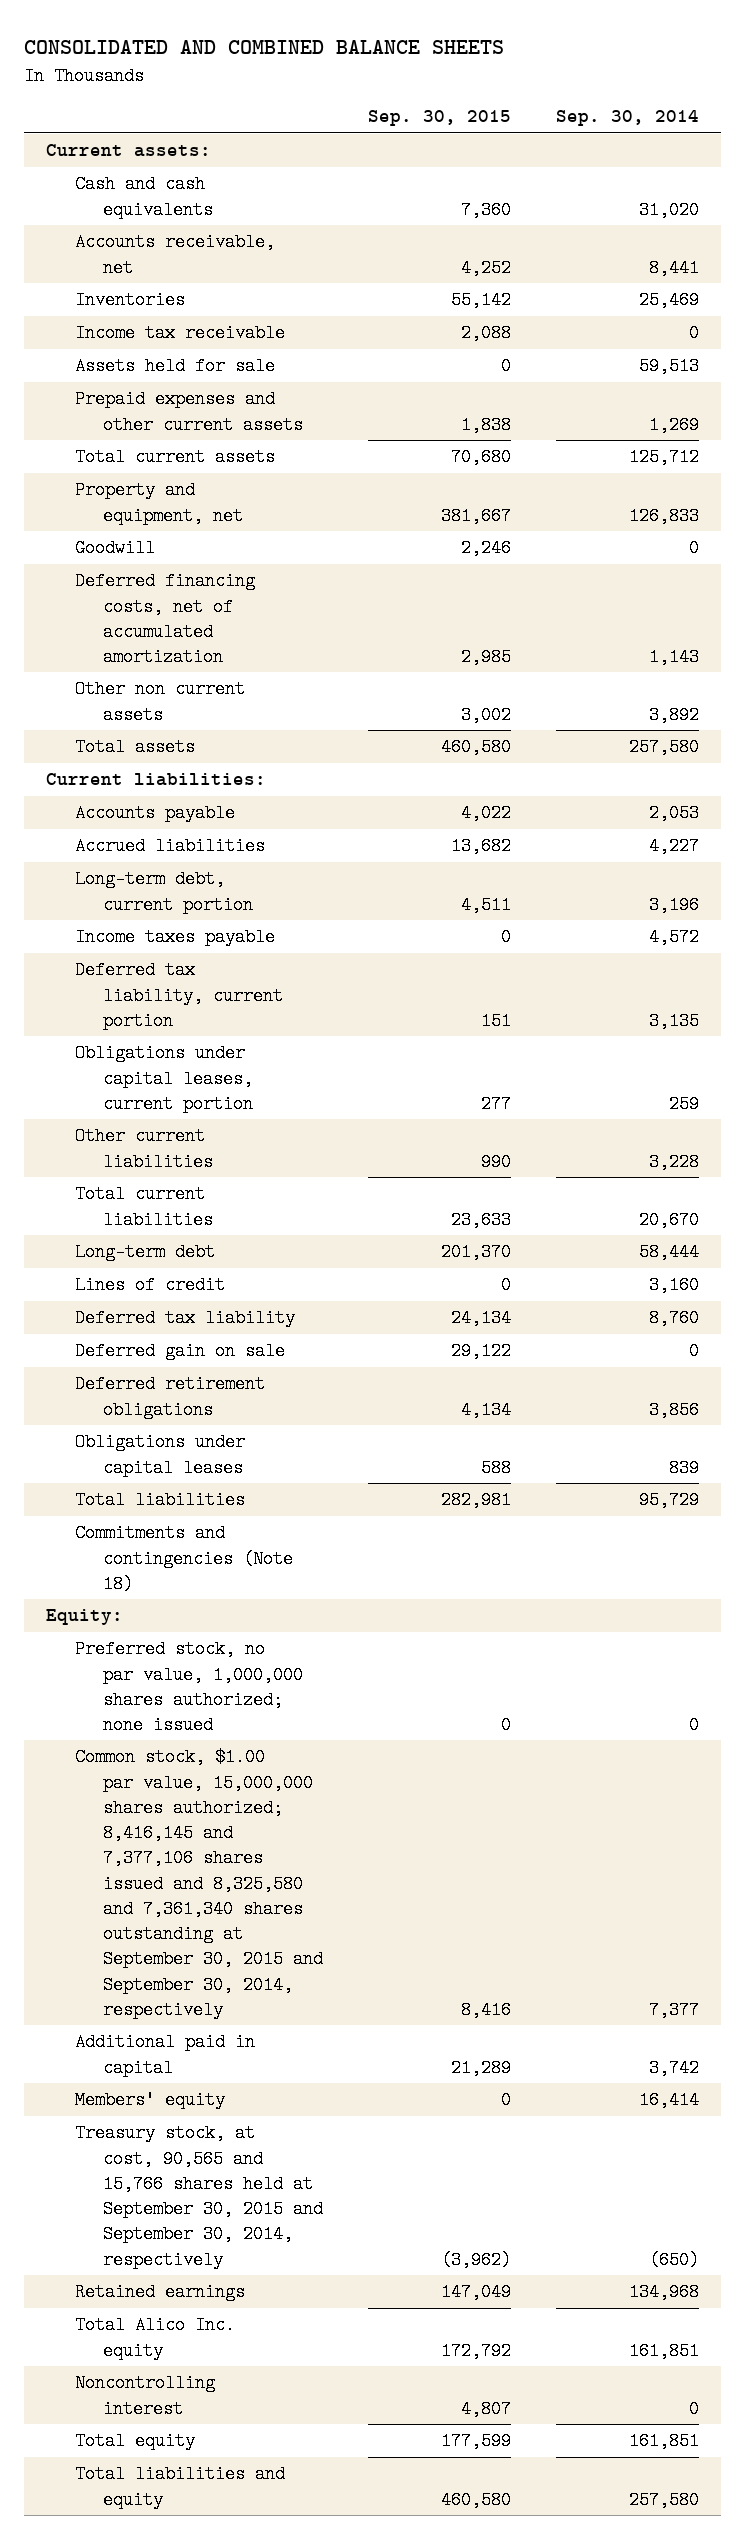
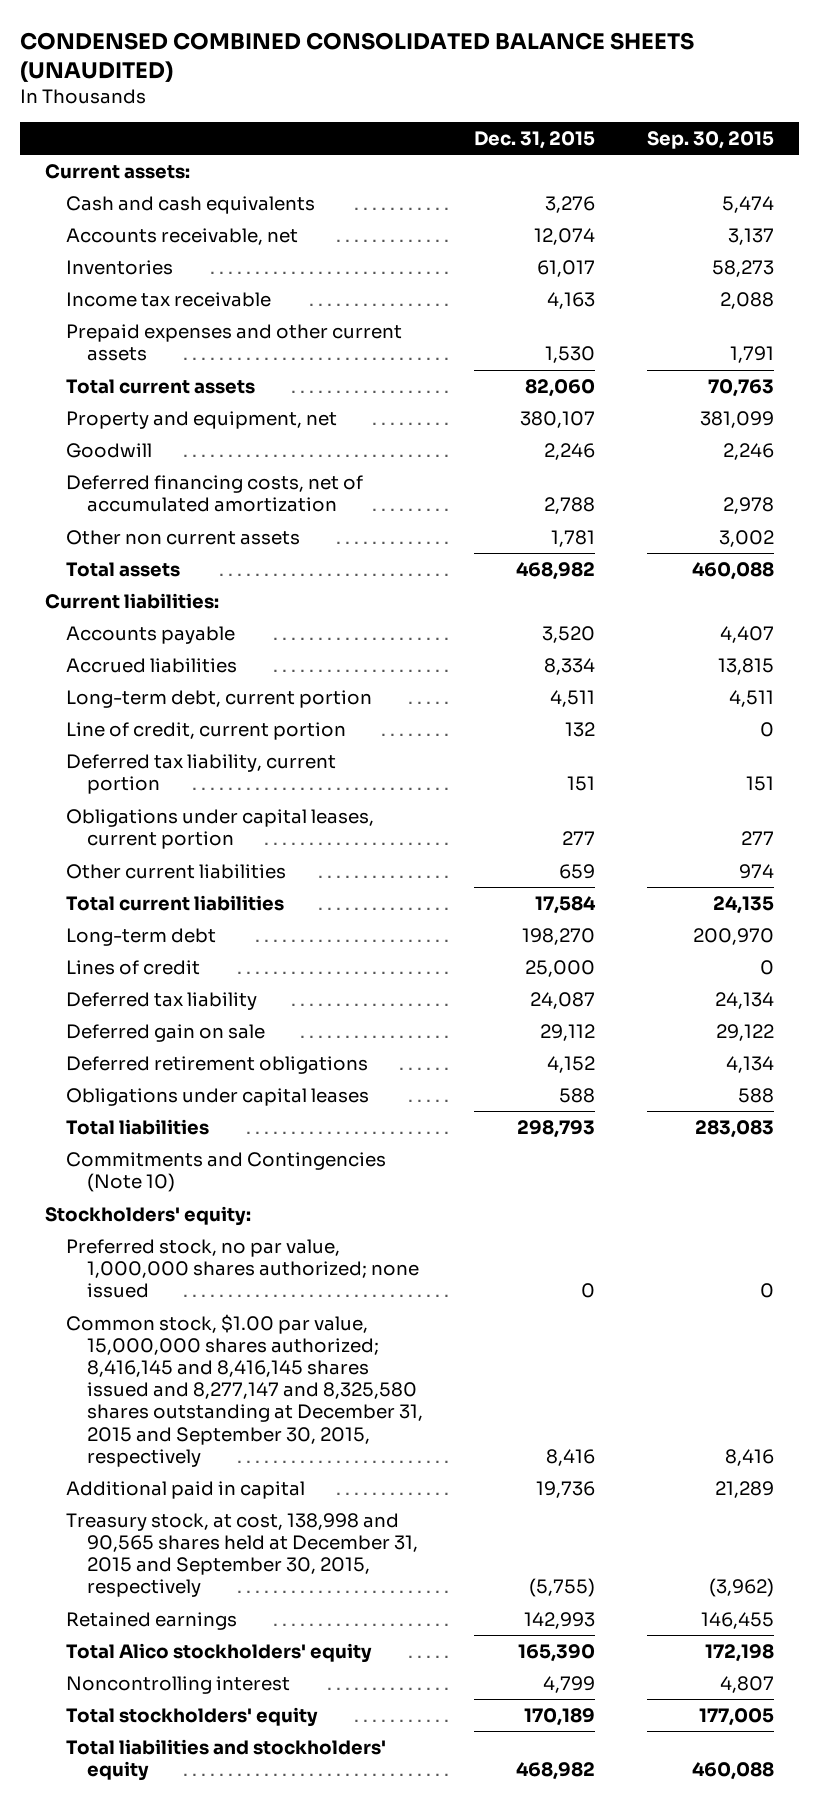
[24,40,505,55] CONSOLIDATED AND COMBINED BALANCE SHEETS -> [19,31,694,83] CONDENSED COMBINED CONSOLIDATED BALANCE SHEETS (UNAUDITED)
[555,110,699,127] Sep. 30, 2014 -> none
none -> [474,131,596,150] Dec. 31, 2015
[460,200,511,219] 7,360 -> [721,196,774,214] 5,474
[460,258,511,277] 4,252 -> [727,228,774,246] 3,137
[450,291,511,310] 55,142 -> [711,260,774,278] 58,273
[74,357,275,376] Assets held for sale -> none
[460,415,511,434] 1,838 -> [729,346,774,364] 1,791
[450,448,511,467] 70,680 -> [707,379,774,398] 70,763
[440,506,511,525] 381,667 -> [699,411,774,429] 381,099
[460,648,511,667] 2,985 -> [722,497,774,515] 2,978
[440,738,511,757] 460,580 -> [691,562,774,581] 460,088
[460,804,511,823] 4,022 -> [719,626,774,644] 4,407
[450,837,511,856] 13,682 -> [717,658,774,676] 13,815
[74,928,275,947] Income taxes payable -> none
none -> [66,722,347,741] Line of credit, current portion
[480,1152,511,1171] 990 -> [738,864,774,880] 974
[450,1210,511,1229] 23,633 -> [712,896,774,915] 24,135
[440,1243,511,1262] 201,370 -> [692,928,774,946] 200,970
[440,1491,511,1510] 282,981 -> [694,1120,774,1139] 283,083
[74,1524,293,1593] Commitments and contingencies (Note 18) -> [66,1152,387,1193] Commitments and Contingencies (Note 10)
[46,1609,124,1626] Equity: -> [45,1206,252,1227] Stockholders' equity:
[74,1748,323,2019] Common stock, $1.00 par value, 15,000,000 shares authorized; 8,416,145 and 7,377,106 shares issued and 8,325,580 and 7,361,340 shares outstanding at September 30, 2015 and September 30, 2014, respectively -> [66,1314,424,1467] Common stock, $1.00 par value, 15,000,000 shares authorized; 8,416,145 and 8,416,145 shares issued and 8,277,147 and 8,325,580 shares outstanding at December 31, 2015 and September 30, 2015, respectively
[74,2091,225,2110] Members' equity -> none
[74,2124,323,2269] Treasury stock, at cost, 90,565 and 15,766 shares held at September 30, 2015 and September 30, 2014, respectively -> [66,1513,419,1598] Treasury stock, at cost, 138,998 and 90,565 shares held at December 31, 2015 and September 30, 2015, respectively
[440,2283,511,2302] 147,049 -> [700,1612,774,1630] 146,455
[74,2316,235,2360] Total Alico Inc. equity -> [66,1643,373,1664] Total Alico stockholders' equity
[440,2341,511,2360] 172,792 -> [704,1644,774,1663] 172,198
[74,2432,195,2451] Total equity -> [66,1707,319,1728] Total stockholders' equity
[440,2432,511,2451] 177,599 -> [698,1708,774,1727] 177,005
[74,2465,285,2509] Total liabilities and equity -> [66,1739,387,1782] Total liabilities and stockholders' equity
[440,2490,511,2509] 460,580 -> [691,1762,774,1781] 460,088

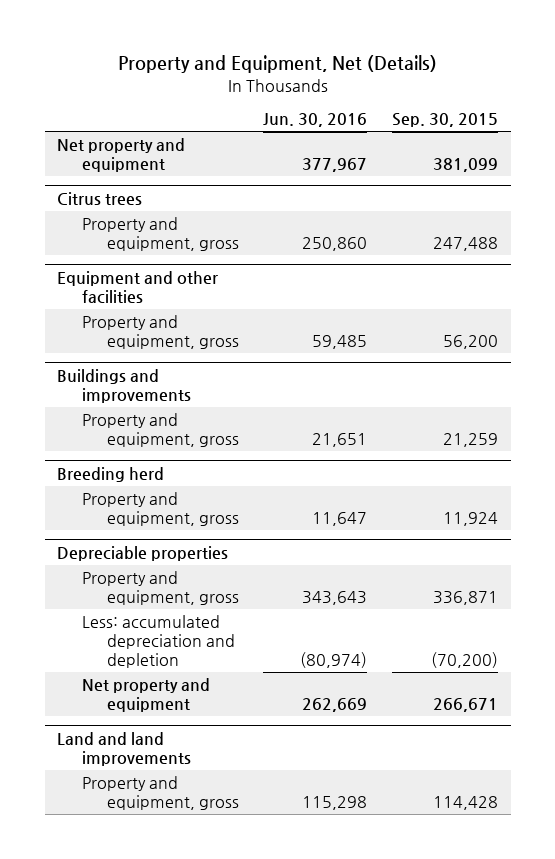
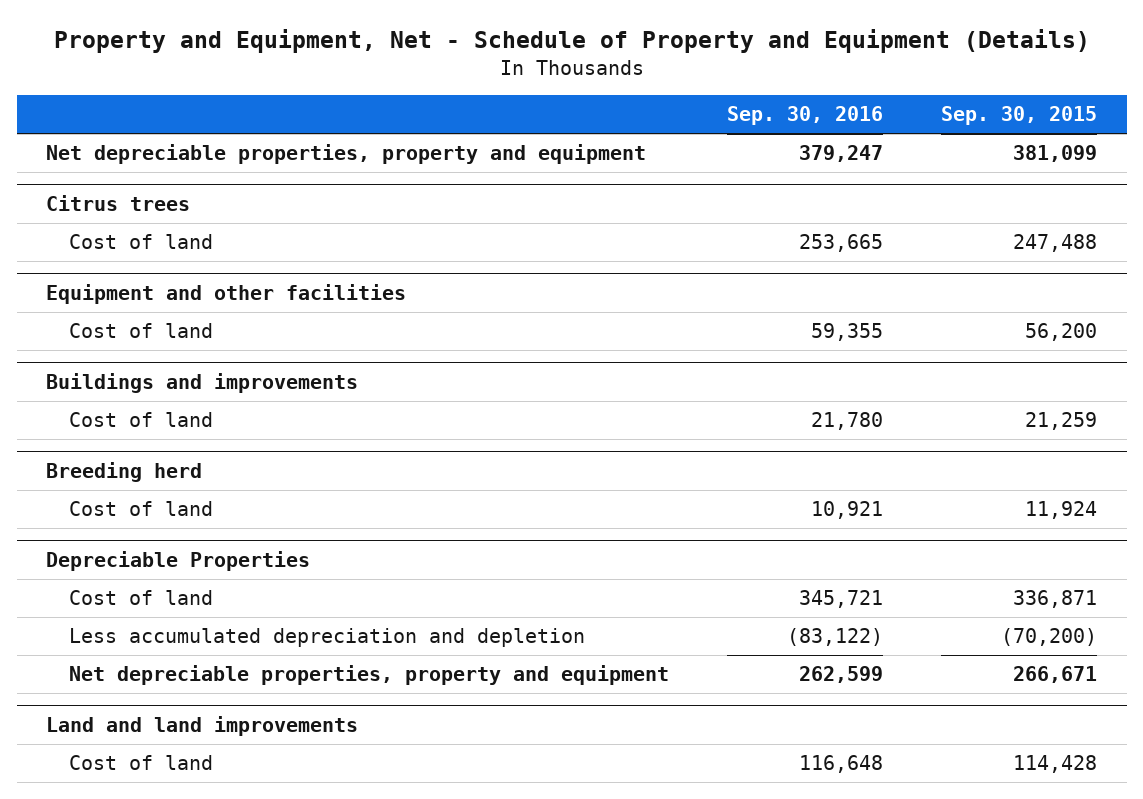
[117,55,437,74] Property and Equipment, Net (Details) -> [53,28,1090,53] Property and Equipment, Net - Schedule of Property and Equipment (Details)
[263,113,368,128] Jun. 30, 2016 -> none
none -> [726,106,883,126] Sep. 30, 2016
[57,138,186,173] Net property and equipment -> [45,144,646,165] Net depreciable properties, property and equipment
[81,217,239,252] Property and equipment, gross -> [68,234,213,250] Cost of land
[81,315,239,350] Property and equipment, gross -> [68,323,213,339] Cost of land
[81,413,239,448] Property and equipment, gross -> [68,412,213,428] Cost of land
[81,492,239,527] Property and equipment, gross -> [68,501,213,517] Cost of land
[57,545,229,561] Depreciable properties -> [45,550,310,571] Depreciable Properties
[81,571,239,606] Property and equipment, gross -> [68,590,213,606] Cost of land
[81,615,235,669] Less: accumulated depreciation and depletion -> [68,628,585,648] Less accumulated depreciation and depletion
[81,678,210,713] Net property and equipment -> [68,665,669,686] Net depreciable properties, property and equipment
[81,776,239,811] Property and equipment, gross -> [68,755,213,771] Cost of land

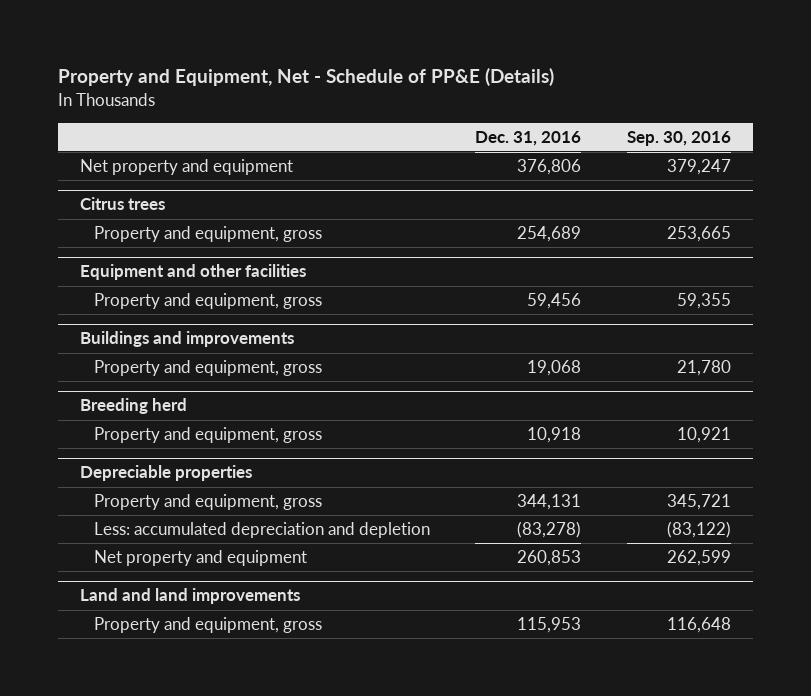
[53,28,1090,53] Property and Equipment, Net - Schedule of Property and Equipment (Details) -> [57,68,554,87] Property and Equipment, Net - Schedule of PP&E (Details)
[941,106,1098,126] Sep. 30, 2015 -> none
none -> [475,130,582,146] Dec. 31, 2016
[45,144,646,165] Net depreciable properties, property and equipment -> [80,159,294,176] Net property and equipment
[68,234,213,250] Cost of land -> [94,226,323,243] Property and equipment, gross
[68,323,213,339] Cost of land -> [94,293,323,310] Property and equipment, gross
[68,412,213,428] Cost of land -> [94,360,323,377] Property and equipment, gross
[68,501,213,517] Cost of land -> [94,427,323,444] Property and equipment, gross
[45,550,310,571] Depreciable Properties -> [80,465,253,482] Depreciable properties
[68,590,213,606] Cost of land -> [94,494,323,511] Property and equipment, gross
[68,628,585,648] Less accumulated depreciation and depletion -> [94,522,431,539] Less: accumulated depreciation and depletion
[68,665,669,686] Net depreciable properties, property and equipment -> [94,550,308,567] Net property and equipment
[68,755,213,771] Cost of land -> [94,617,323,634] Property and equipment, gross

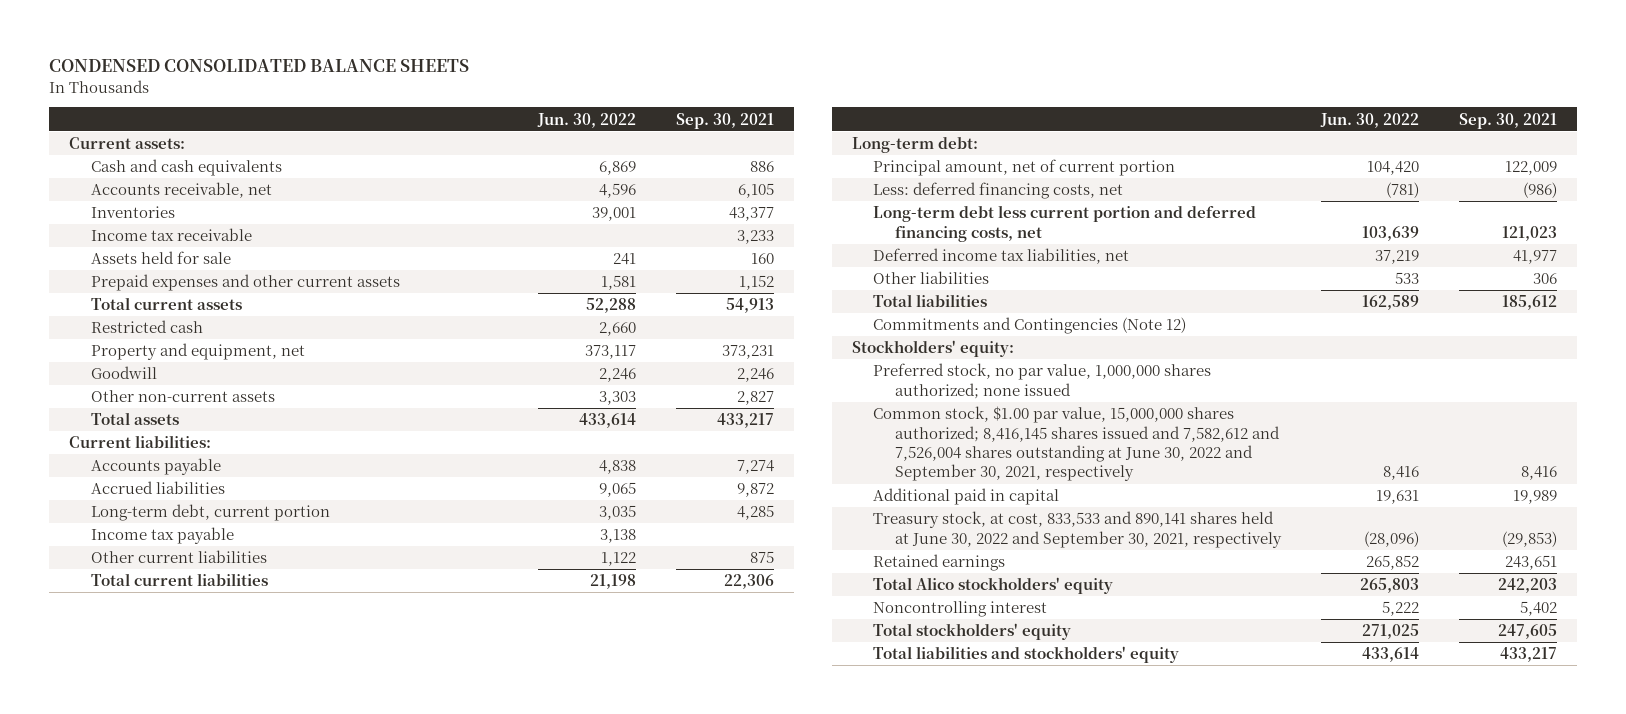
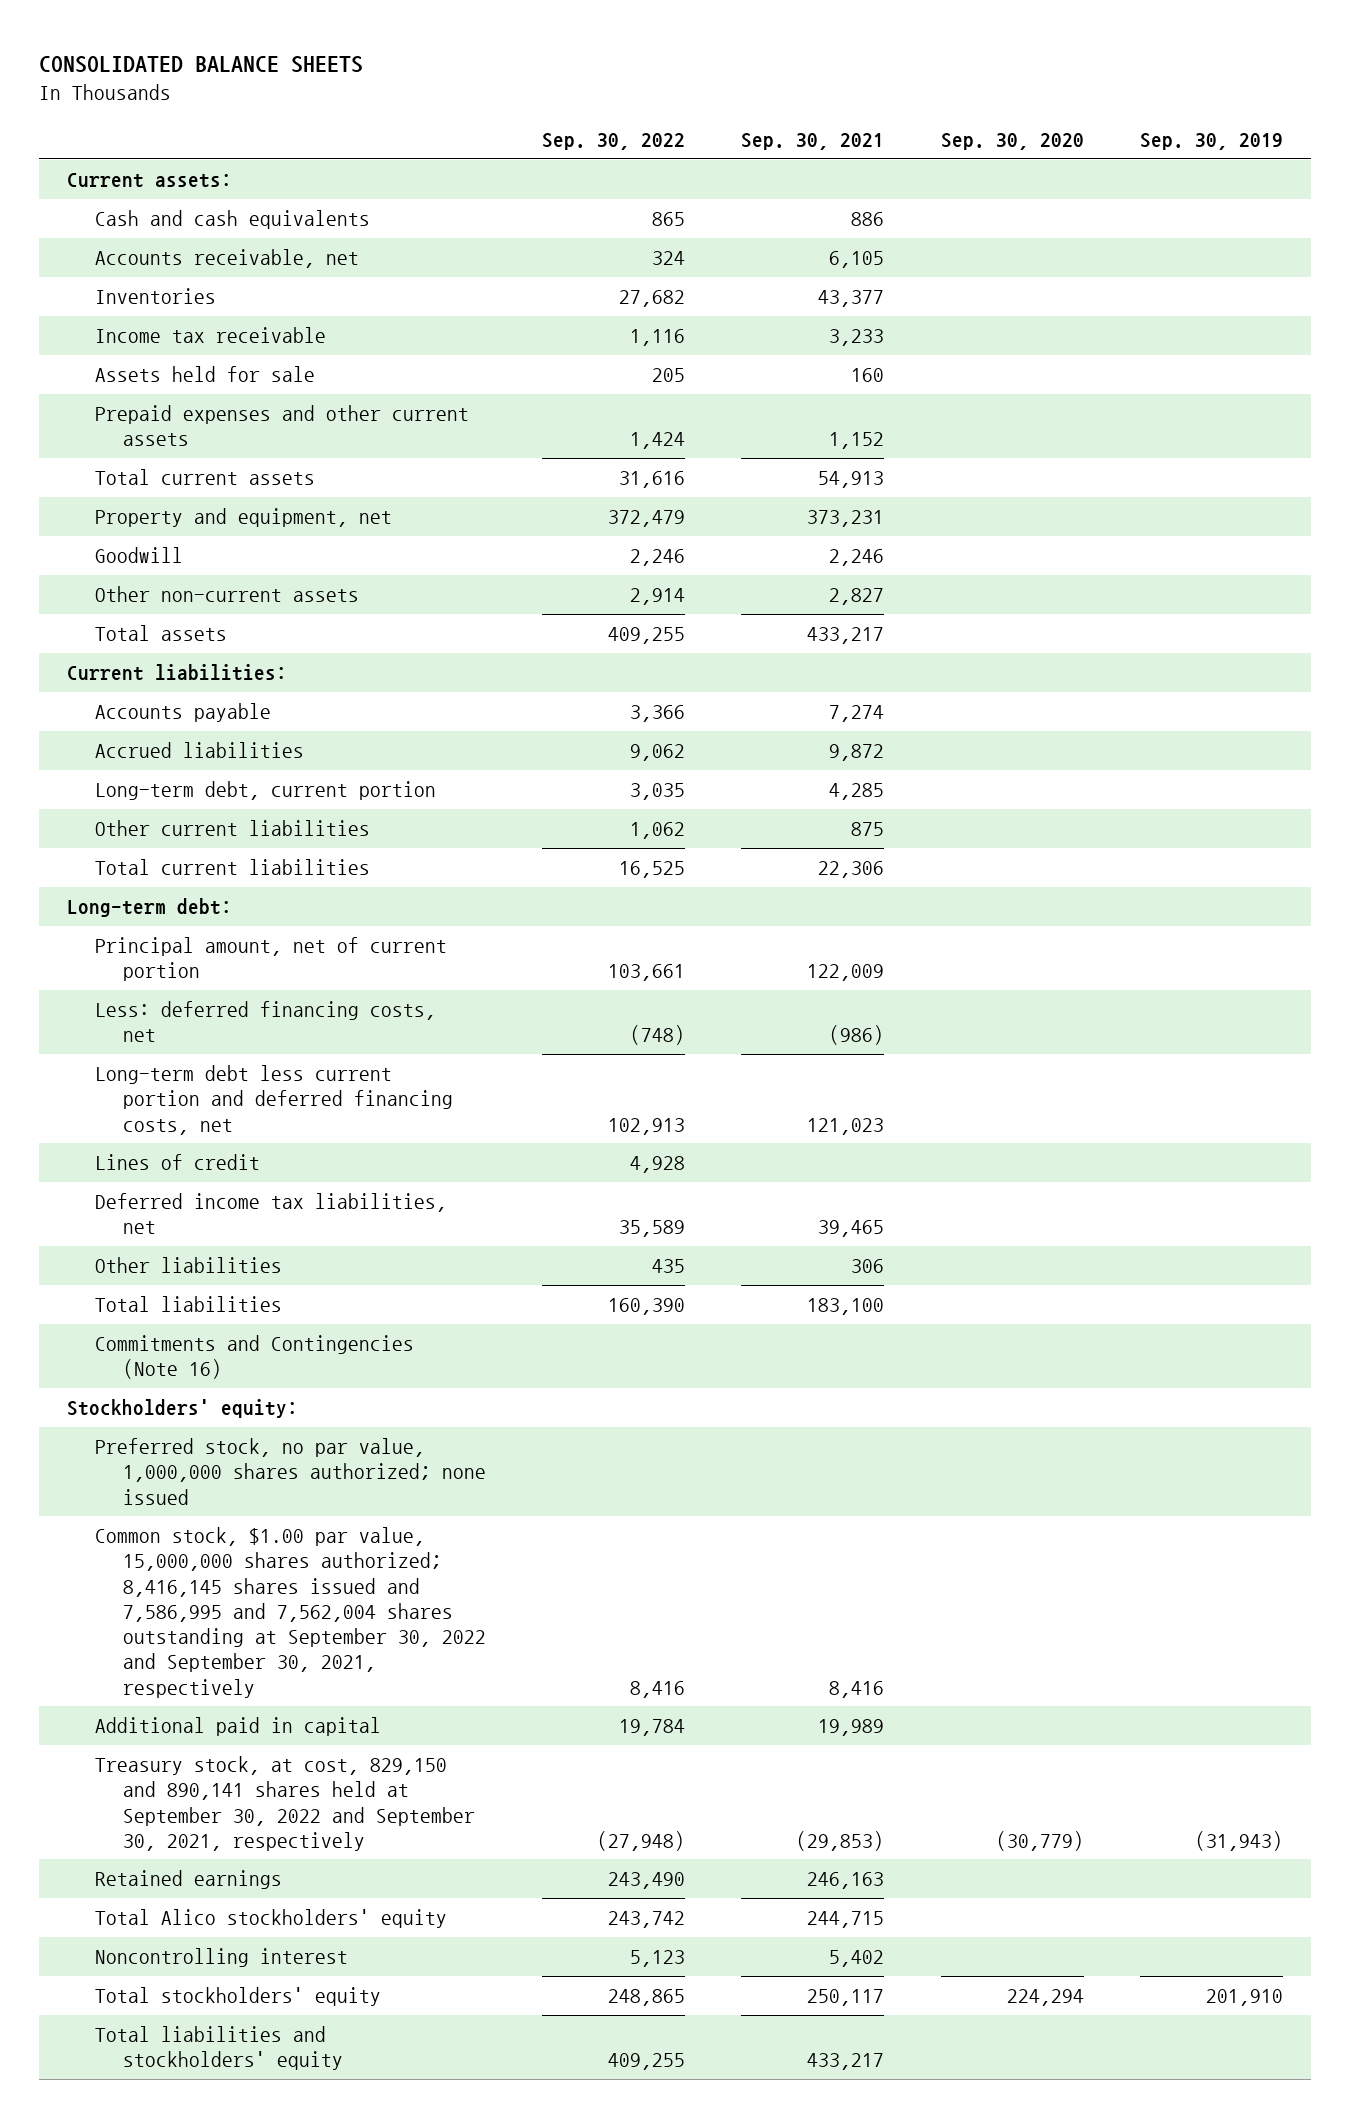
[49,59,470,73] CONDENSED CONSOLIDATED BALANCE SHEETS -> [38,56,363,74] CONSOLIDATED BALANCE SHEETS
[537,112,637,128] Jun. 30, 2022 -> none
none -> [542,132,686,150] Sep. 30, 2022
none -> [940,132,1084,150] Sep. 30, 2020
none -> [1139,132,1283,150] Sep. 30, 2019
[90,320,203,334] Restricted cash -> none
[90,527,234,545] Income tax payable -> none
none -> [95,1153,261,1170] Lines of credit
[1512,250,1557,265] 41,977 -> [818,1220,885,1238] 39,465
[1501,295,1557,311] 185,612 -> [807,1297,885,1315] 183,100
[873,317,1187,335] Commitments and Contingencies (Note 12) -> [95,1334,415,1380] Commitments and Contingencies (Note 16)
[873,406,1280,482] Common stock, $1.00 par value, 15,000,000 shares authorized; 8,416,145 shares issued and 7,582,612 and 7,526,004 shares outstanding at June 30, 2022 and September 30, 2021, respectively -> [95,1526,487,1698] Common stock, $1.00 par value, 15,000,000 shares authorized; 8,416,145 shares issued and 7,586,995 and 7,562,004 shares outstanding at September 30, 2022 and September 30, 2021, respectively
[873,511,1282,548] Treasury stock, at cost, 833,533 and 890,141 shares held at June 30, 2022 and September 30, 2021, respectively -> [95,1755,476,1851] Treasury stock, at cost, 829,150 and 890,141 shares held at September 30, 2022 and September 30, 2021, respectively
[1504,555,1557,571] 243,651 -> [807,1871,885,1889] 246,163
[1497,578,1557,594] 242,203 -> [807,1910,885,1928] 244,715
[1497,624,1557,640] 247,605 -> [807,1988,885,2006] 250,117

